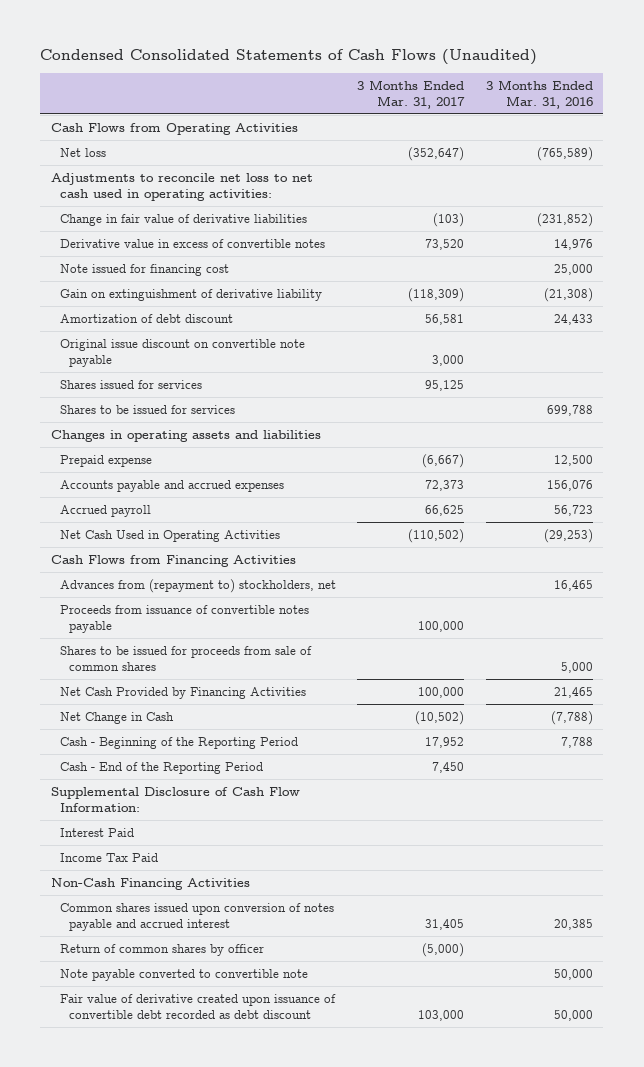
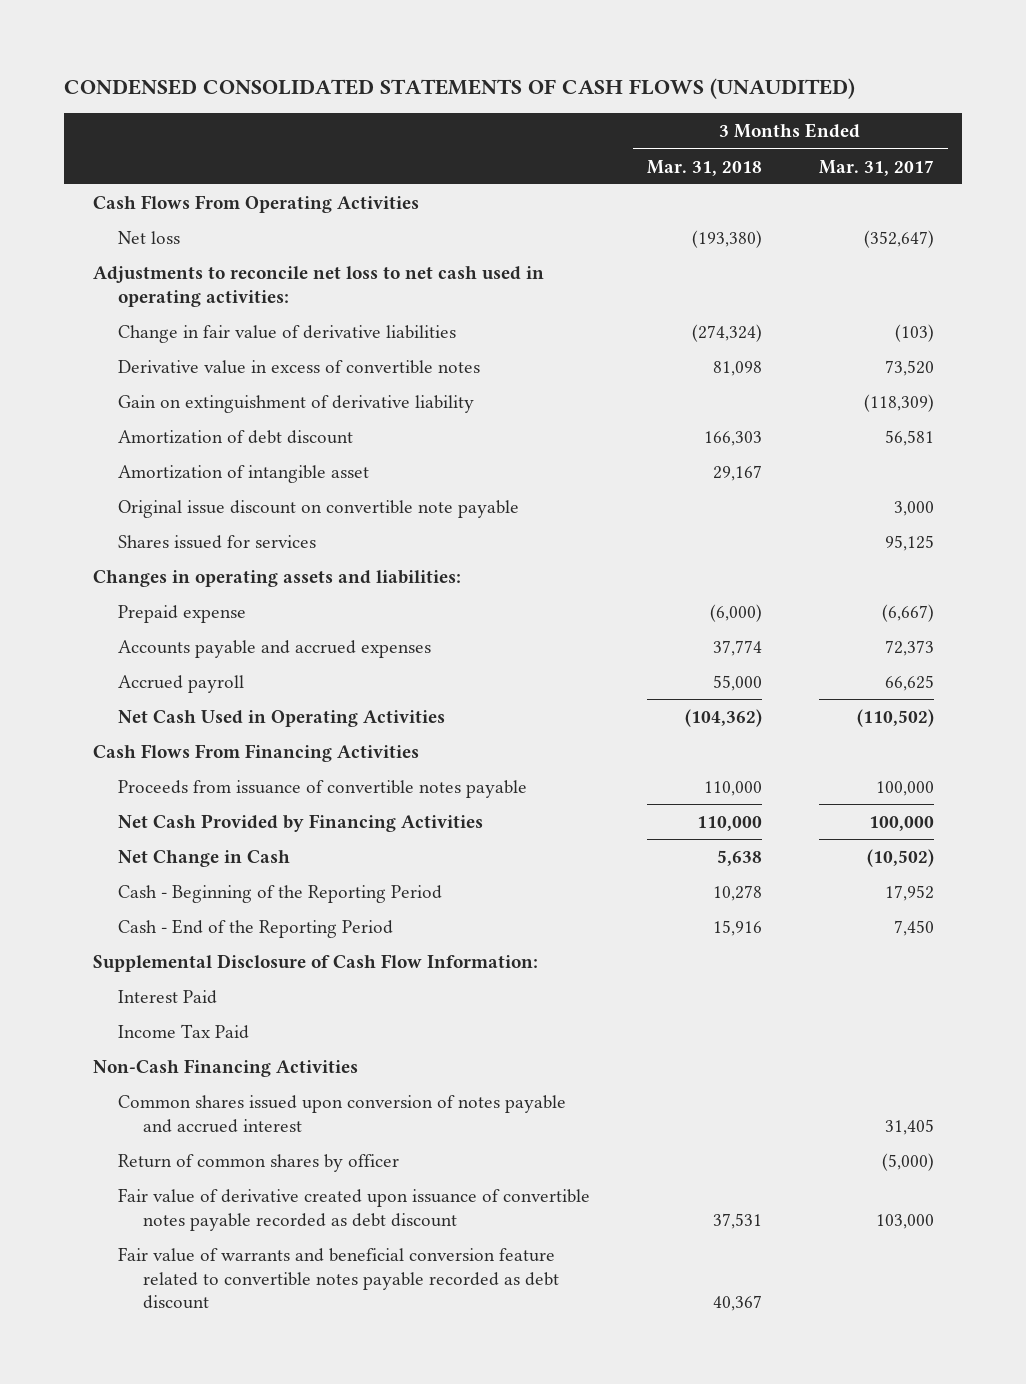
[40,49,538,66] Condensed Consolidated Statements of Cash Flows (Unaudited) -> [64,78,856,100] CONDENSED CONSOLIDATED STATEMENTS OF CASH FLOWS (UNAUDITED)
[485,79,593,109] 3 Months Ended Mar. 31, 2016 -> none
none -> [646,159,762,176] Mar. 31, 2018
[50,122,298,135] Cash Flows from Operating Activities -> [92,194,419,213] Cash Flows From Operating Activities
[60,263,230,276] Note issued for financing cost -> none
none -> [117,464,369,483] Amortization of intangible asset
[60,404,236,414] Shares to be issued for services -> none
[50,429,321,442] Changes in operating assets and liabilities -> [92,569,461,587] Changes in operating assets and liabilities:
[60,578,337,593] Advances from (repayment to) stockholders, net -> none
[50,554,296,567] Cash Flows from Financing Activities -> [92,743,419,762] Cash Flows From Financing Activities
[60,645,313,672] Shares to be issued for proceeds from sale of common shares -> none
[60,968,309,981] Note payable converted to convertible note -> none
[60,993,337,1020] Fair value of derivative created upon issuance of convertible debt recorded as debt discount -> [117,1187,590,1231] Fair value of derivative created upon issuance of convertible notes payable recorded as debt discount
none -> [117,1246,559,1310] Fair value of warrants and beneficial conversion feature related to convertible notes payable recorded as debt discount

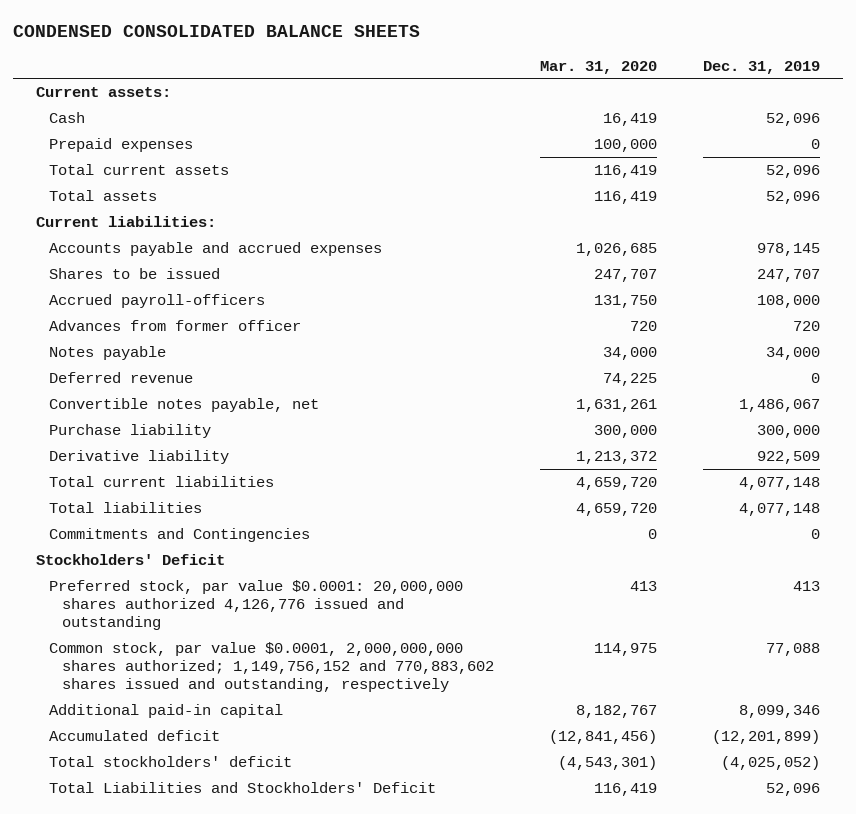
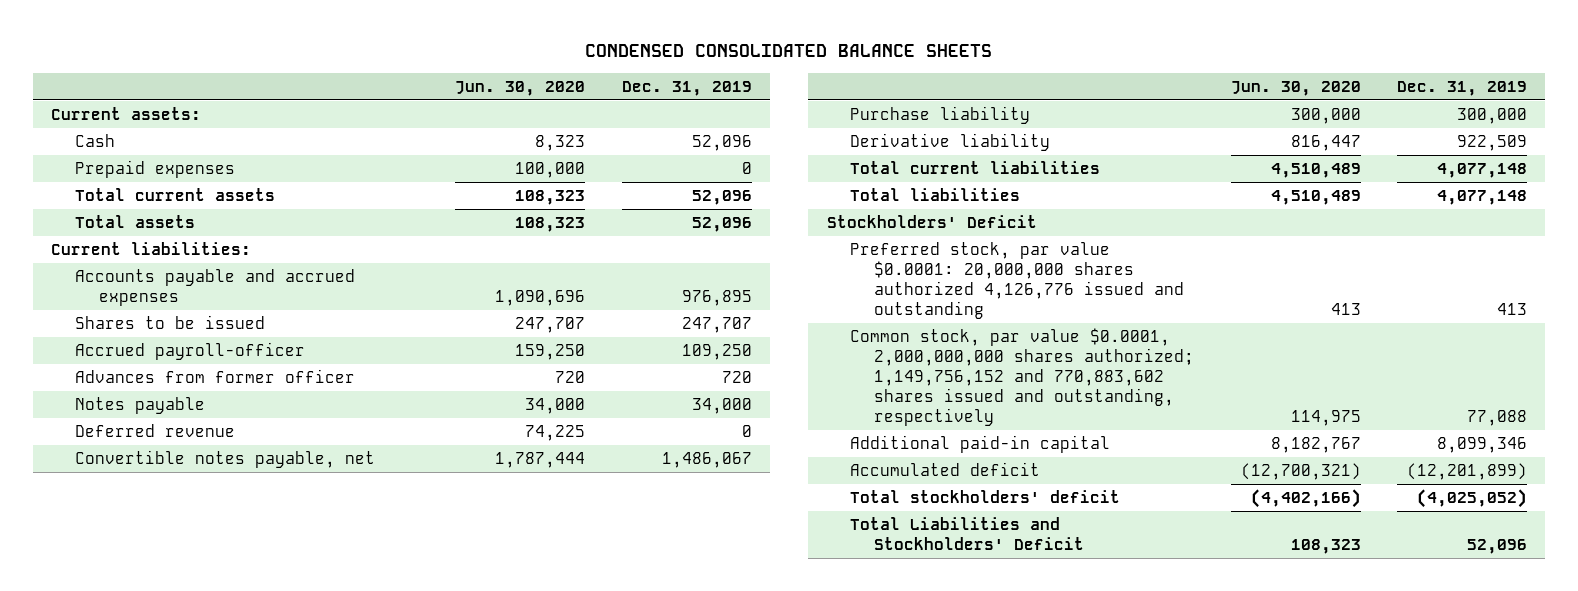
[540,60,658,74] Mar. 31, 2020 -> none
none -> [455,80,586,96] Jun. 30, 2020
[757,243,821,257] 978,145 -> [681,289,752,306] 976,895
[49,294,266,309] Accrued payroll-officers -> [75,341,306,360] Accrued payroll-officer
[757,295,821,309] 108,000 -> [681,343,752,360] 109,250
[49,528,311,543] Commitments and Contingencies -> none

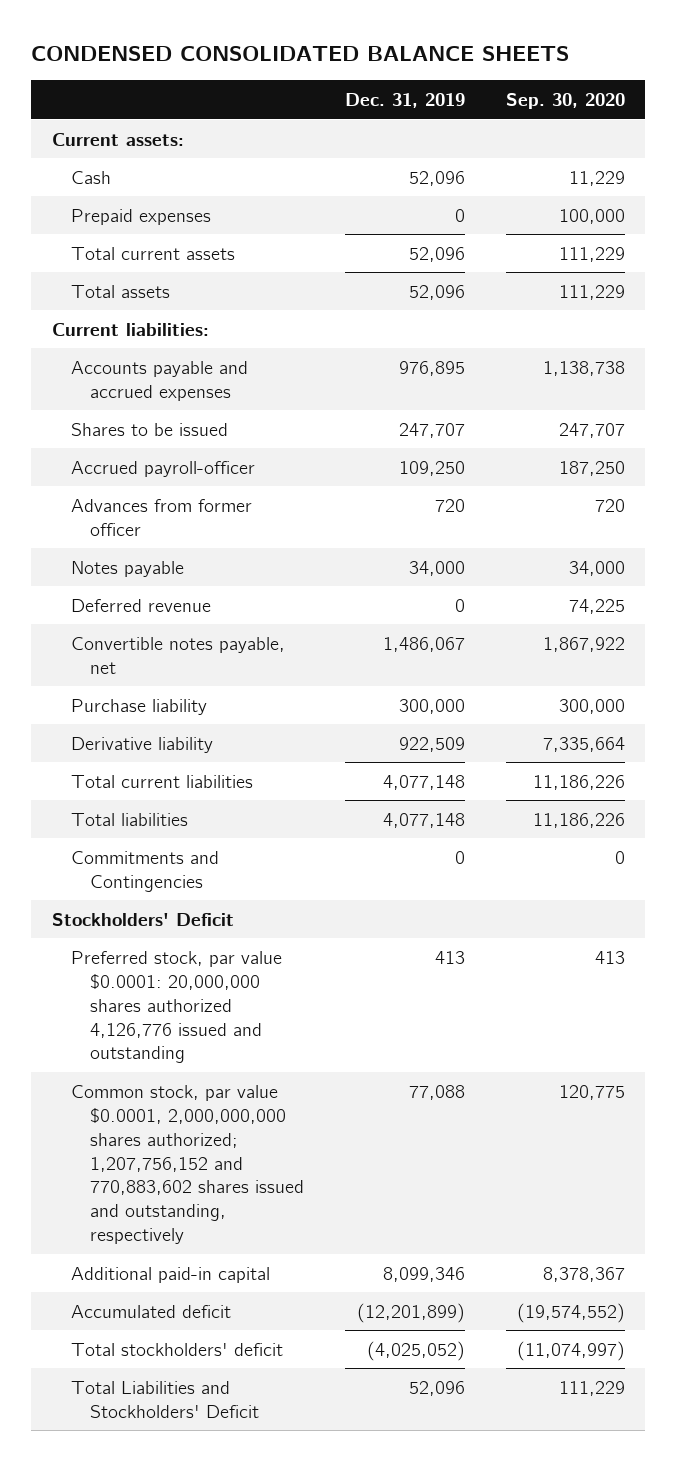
[455,80,586,96] Jun. 30, 2020 -> none
none -> [505,92,625,109] Sep. 30, 2020
none -> [71,850,220,892] Commitments and Contingencies
[850,327,1195,426] Common stock, par value $0.0001, 2,000,000,000 shares authorized; 1,149,756,152 and 770,883,602 shares issued and outstanding, respectively -> [71,1084,305,1245] Common stock, par value $0.0001, 2,000,000,000 shares authorized; 1,207,756,152 and 770,883,602 shares issued and outstanding, respectively

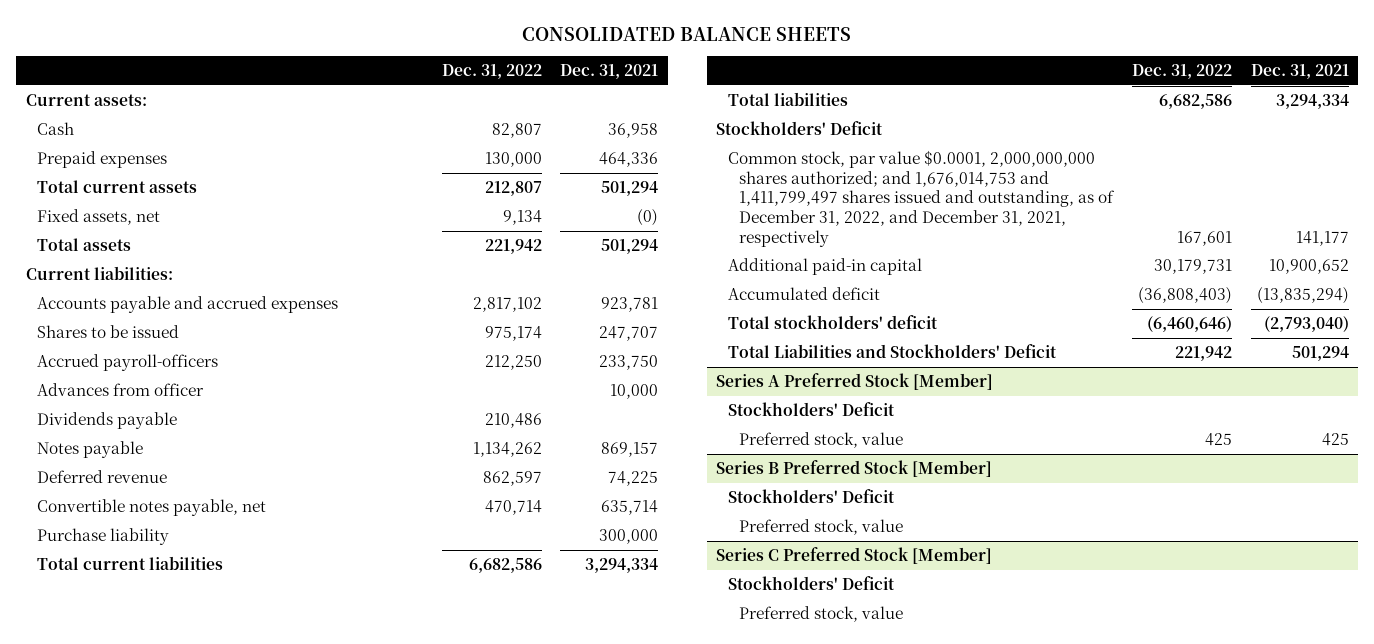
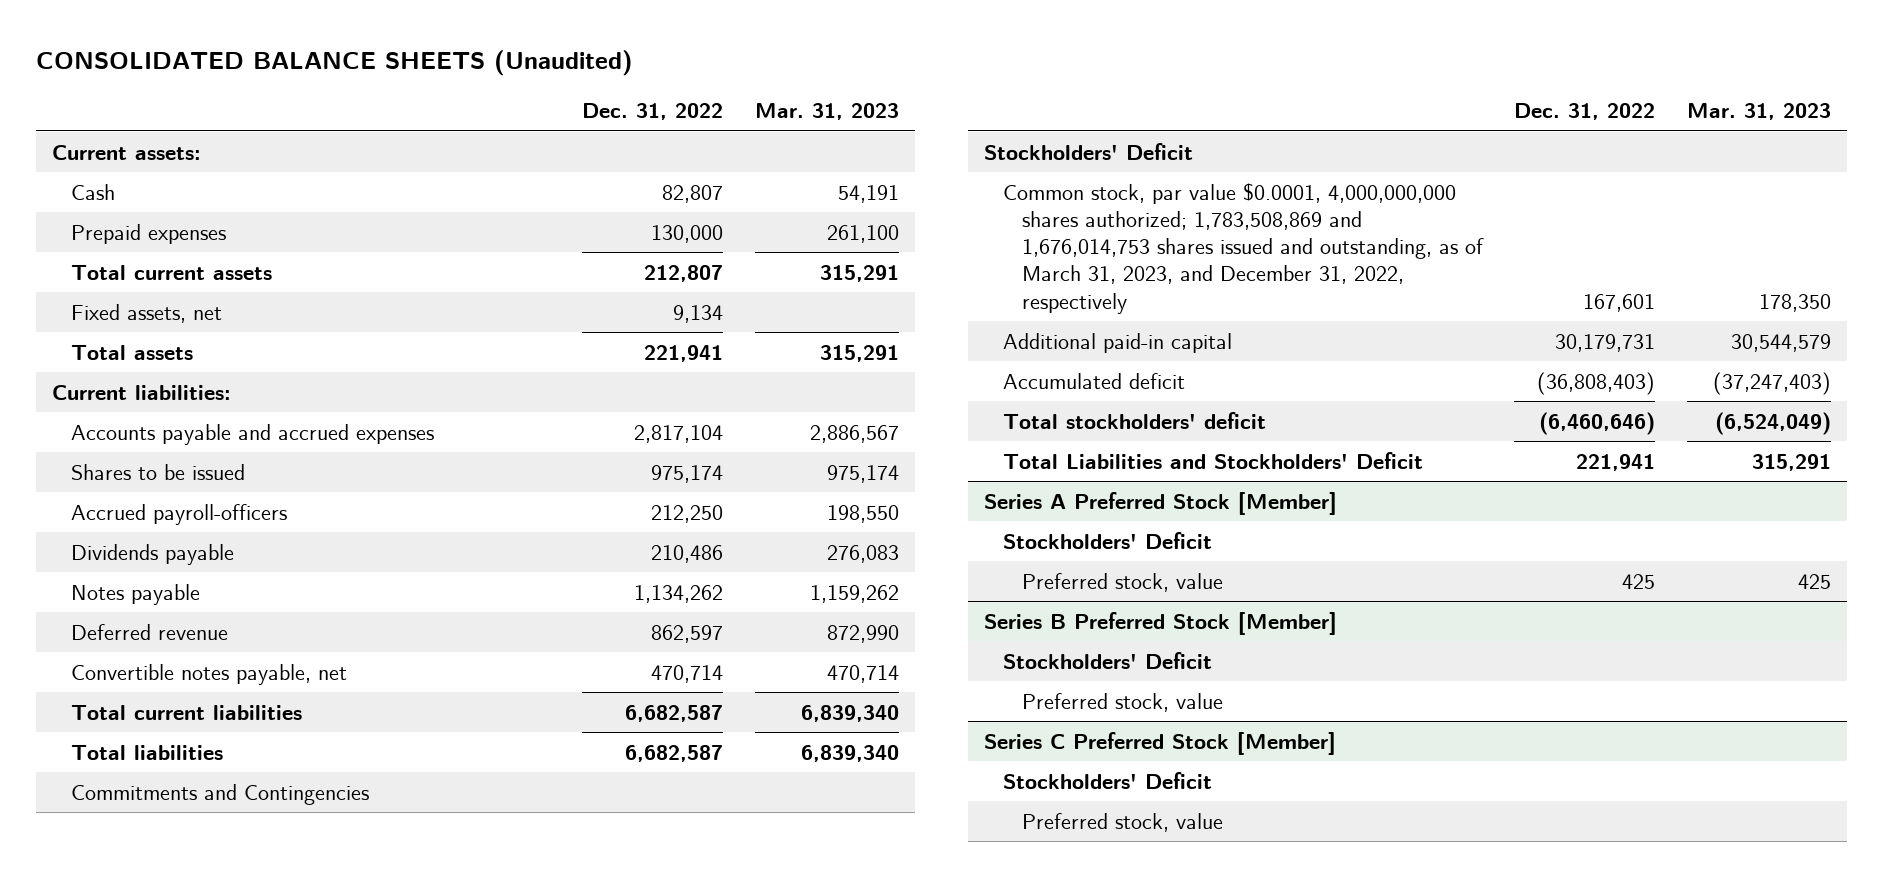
[522,26,852,41] CONSOLIDATED BALANCE SHEETS -> [36,50,634,77] CONSOLIDATED BALANCE SHEETS (Unaudited)
[560,64,659,80] Dec. 31, 2021 -> none
none -> [755,103,900,121] Mar. 31, 2023
[484,239,542,255] 221,942 -> [644,344,724,362] 221,941
[472,297,542,313] 2,817,102 -> [634,424,724,443] 2,817,104
[37,383,205,397] Advances from officer -> none
[37,528,170,546] Purchase liability -> none
[468,558,542,574] 6,682,586 -> [625,704,724,722] 6,682,587
[1159,94,1233,110] 6,682,586 -> [625,744,724,762] 6,682,587
none -> [70,783,369,805] Commitments and Contingencies
[727,150,1116,247] Common stock, par value $0.0001, 2,000,000,000 shares authorized; and 1,676,014,753 and 1,411,799,497 shares issued and outstanding, as of December 31, 2022, and December 31, 2021, respectively -> [1002,182,1484,314] Common stock, par value $0.0001, 4,000,000,000 shares authorized; 1,783,508,869 and 1,676,014,753 shares issued and outstanding, as of March 31, 2023, and December 31, 2022, respectively
[1175,346,1233,362] 221,942 -> [1576,453,1656,471] 221,941

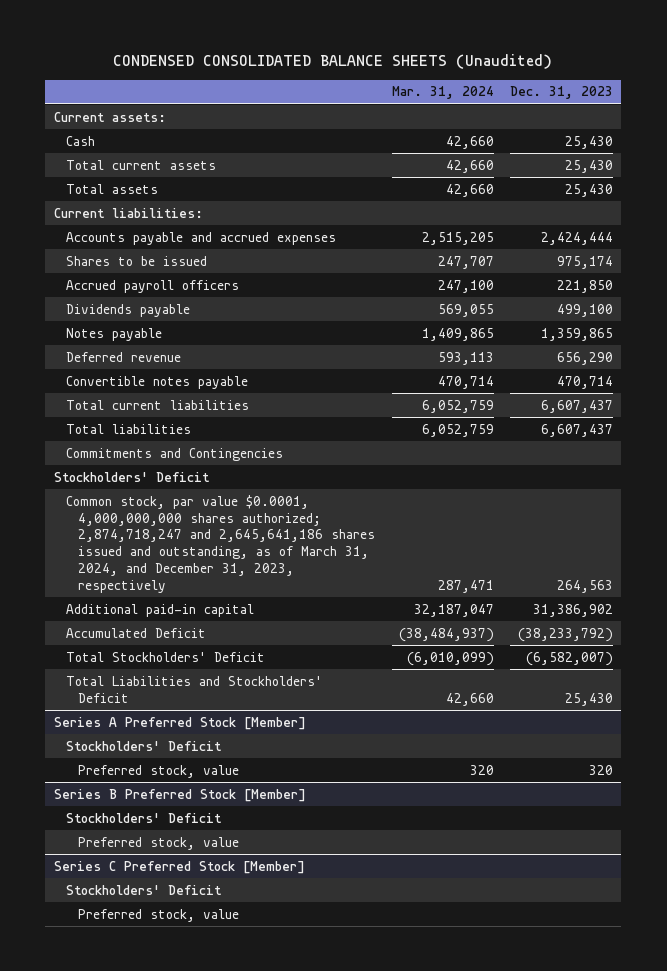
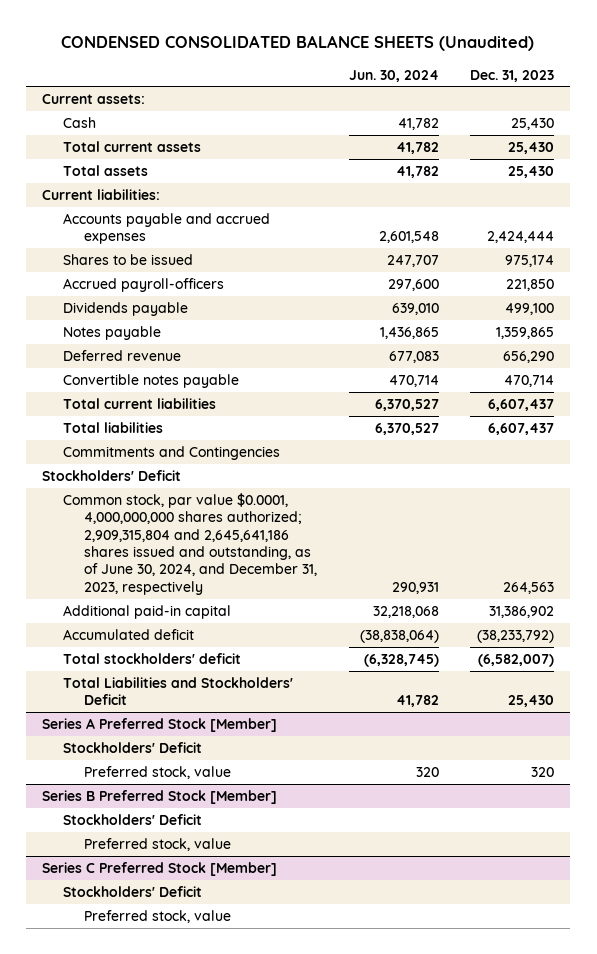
[391,86,494,100] Mar. 31, 2024 -> none
none -> [348,69,439,82] Jun. 30, 2024
[65,279,239,293] Accrued payroll officers -> [62,277,224,292] Accrued payroll-officers
[65,494,376,594] Common stock, par value $0.0001, 4,000,000,000 shares authorized; 2,874,718,247 and 2,645,641,186 shares issued and outstanding, as of March 31, 2024, and December 31, 2023, respectively -> [62,492,317,595] Common stock, par value $0.0001, 4,000,000,000 shares authorized; 2,909,315,804 and 2,645,641,186 shares issued and outstanding, as of June 30, 2024, and December 31, 2023, respectively
[65,627,206,638] Accumulated Deficit -> [62,628,194,640] Accumulated deficit
[65,651,265,662] Total Stockholders' Deficit -> [62,652,241,664] Total stockholders' deficit

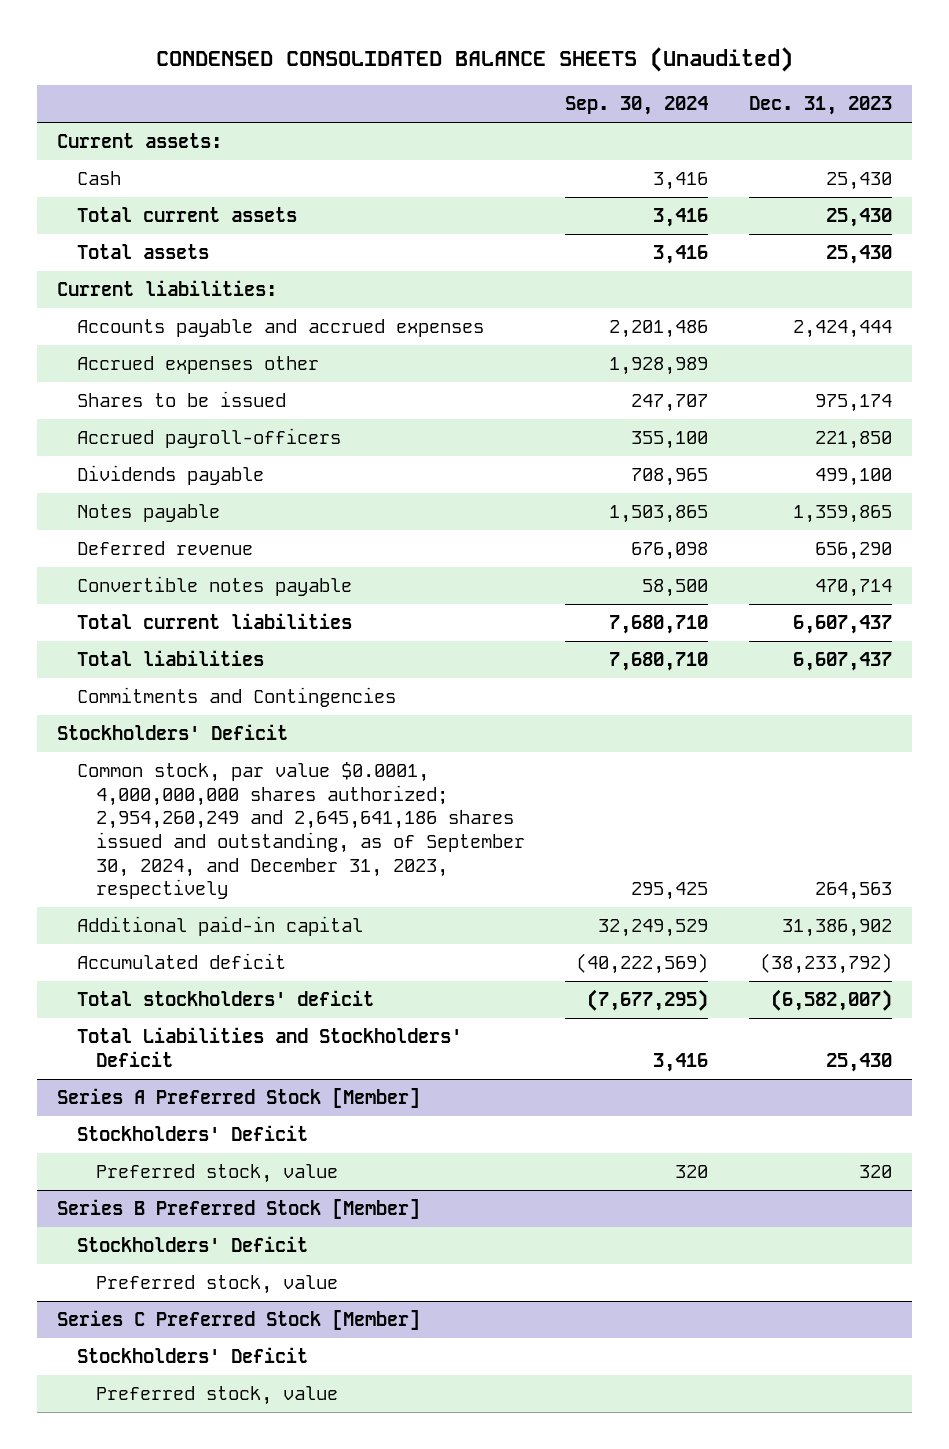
[348,69,439,82] Jun. 30, 2024 -> none
none -> [565,96,709,116] Sep. 30, 2024
none -> [76,356,319,375] Accrued expenses other
[62,492,317,595] Common stock, par value $0.0001, 4,000,000,000 shares authorized; 2,909,315,804 and 2,645,641,186 shares issued and outstanding, as of June 30, 2024, and December 31, 2023, respectively -> [76,762,525,900] Common stock, par value $0.0001, 4,000,000,000 shares authorized; 2,954,260,249 and 2,645,641,186 shares issued and outstanding, as of September 30, 2024, and December 31, 2023, respectively

